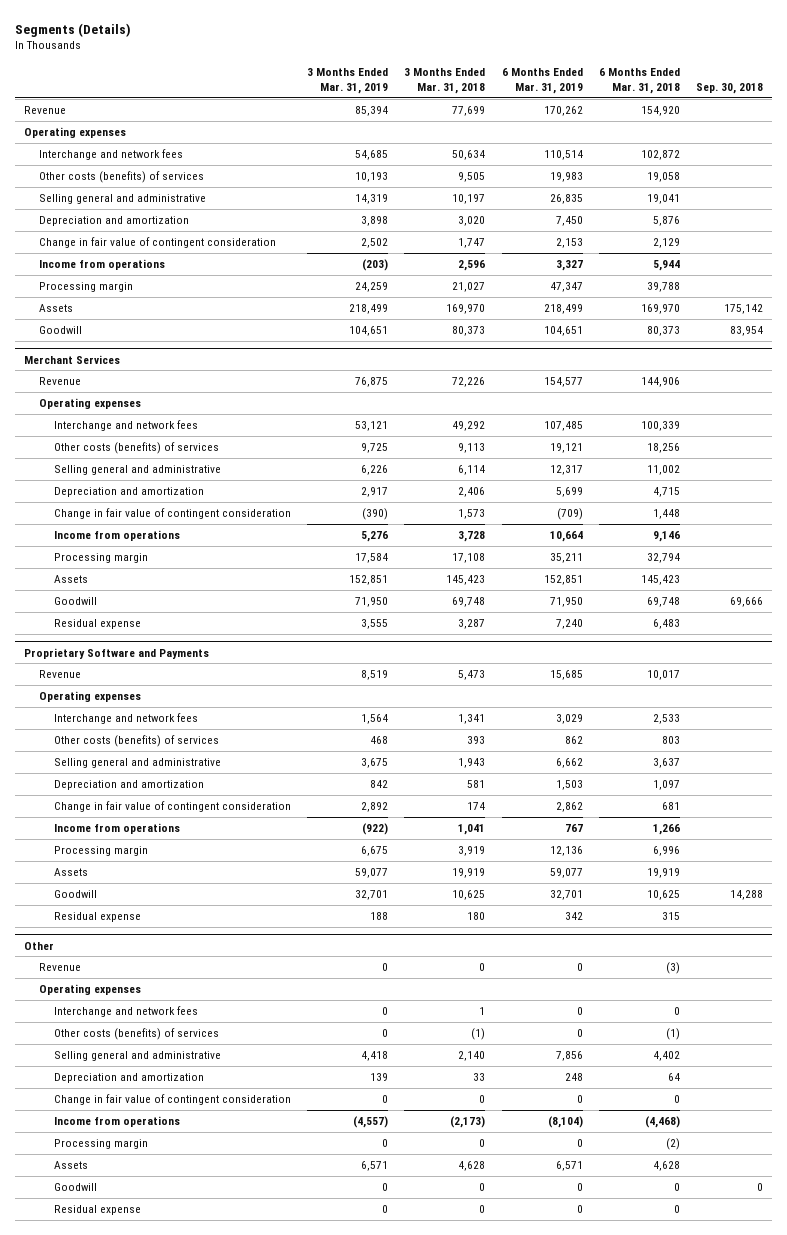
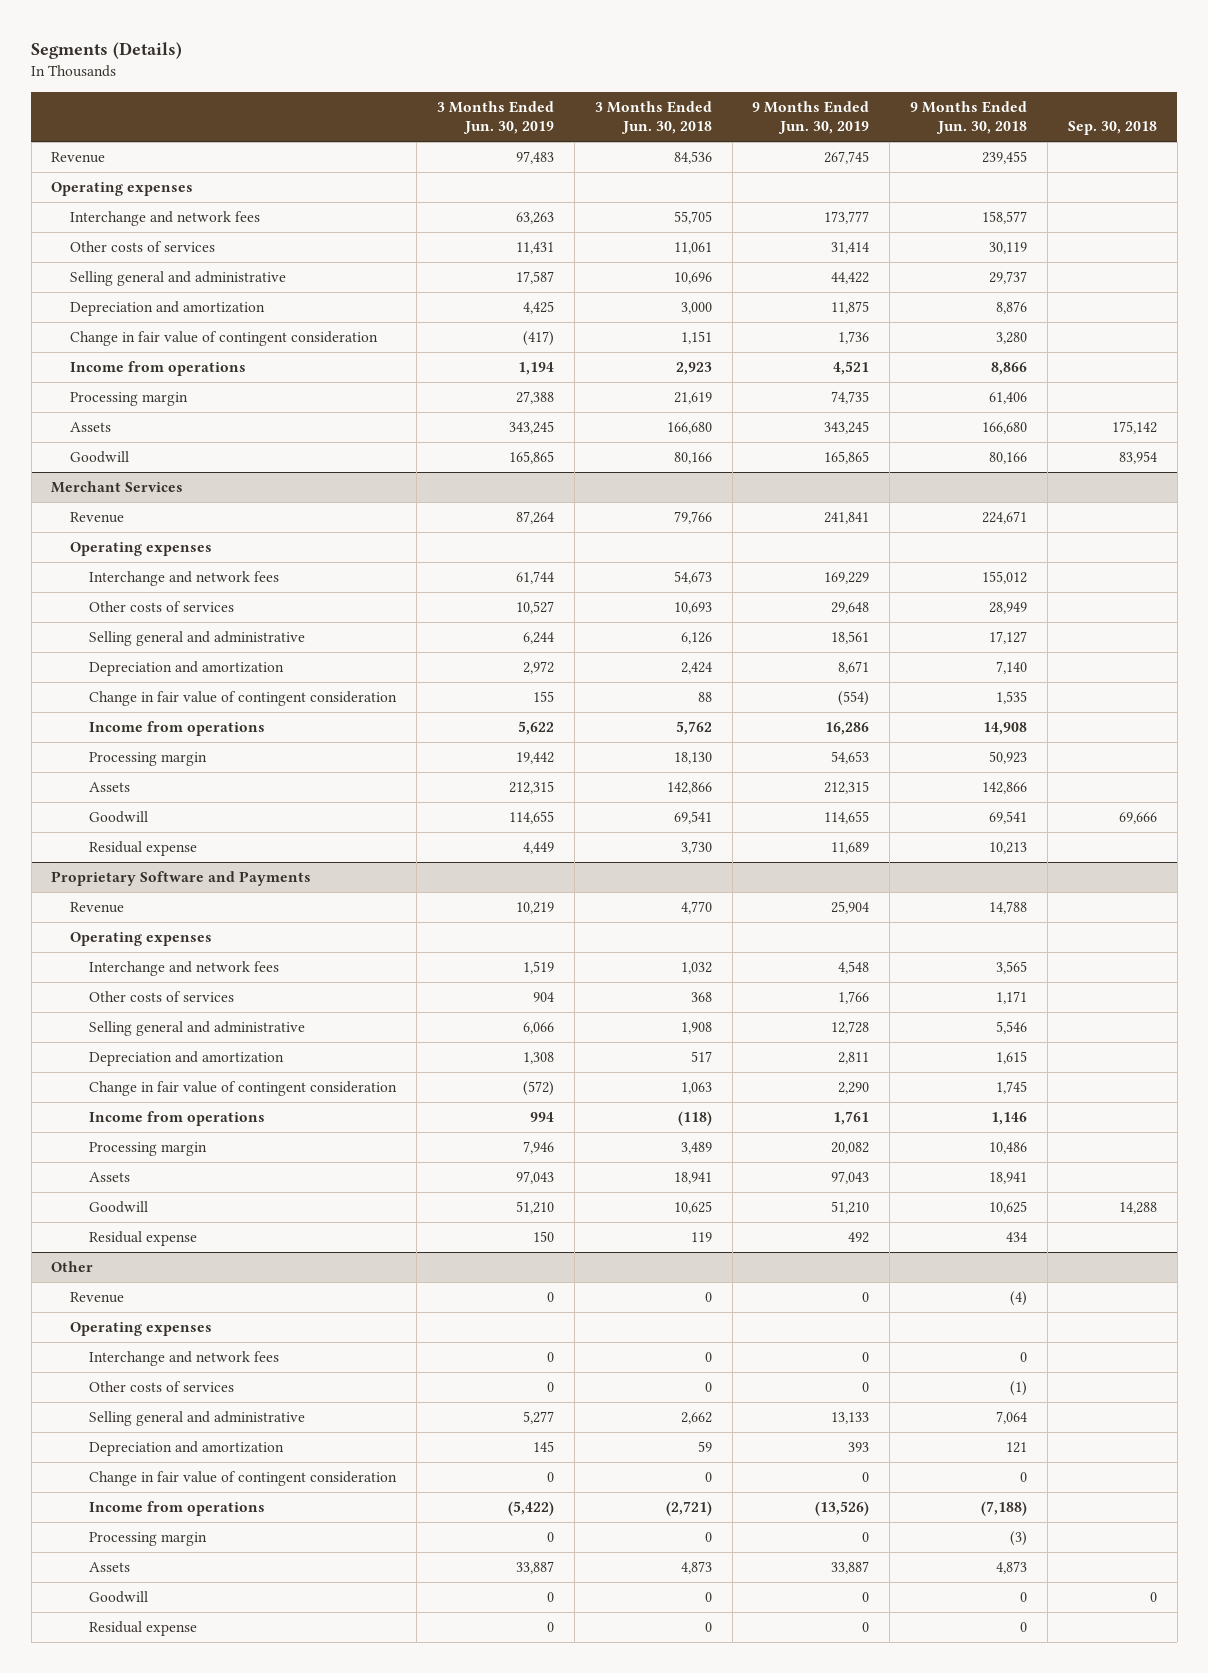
[307,68,389,94] 3 Months Ended Mar. 31, 2019 -> none
[404,68,486,94] 3 Months Ended Mar. 31, 2018 -> none
[501,68,583,94] 6 Months Ended Mar. 31, 2019 -> none
[599,68,681,94] 6 Months Ended Mar. 31, 2018 -> none
none -> [436,101,554,135] 3 Months Ended Jun. 30, 2019
none -> [594,101,712,135] 3 Months Ended Jun. 30, 2018
none -> [752,101,870,135] 9 Months Ended Jun. 30, 2019
none -> [910,101,1028,135] 9 Months Ended Jun. 30, 2018
[38,171,204,184] Other costs (benefits) of services -> [70,241,216,253] Other costs of services
[53,442,219,455] Other costs (benefits) of services -> [89,601,235,613] Other costs of services
[53,735,219,748] Other costs (benefits) of services -> [89,991,235,1003] Other costs of services
[53,1028,219,1041] Other costs (benefits) of services -> [89,1381,235,1393] Other costs of services

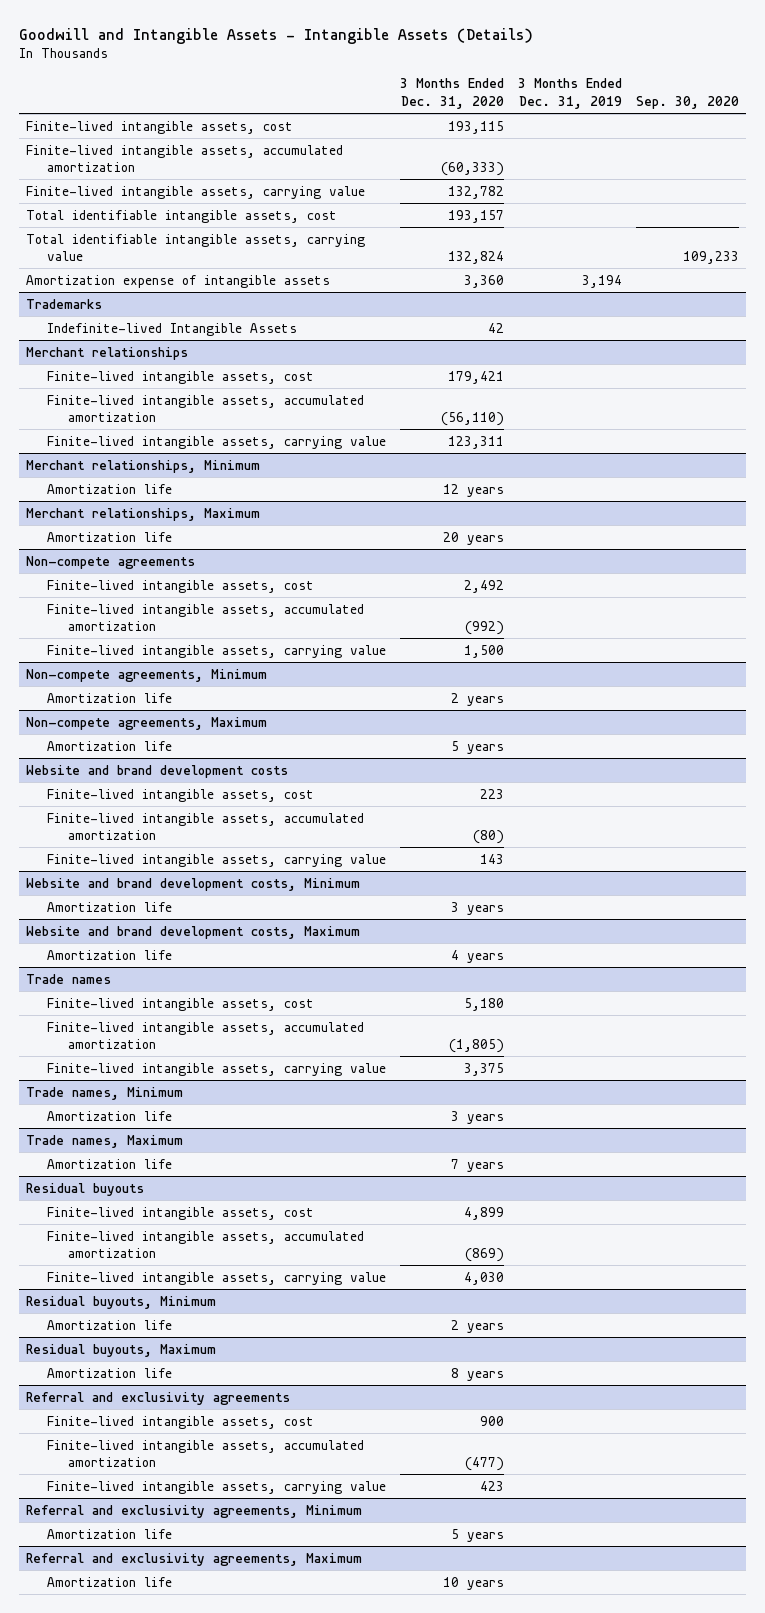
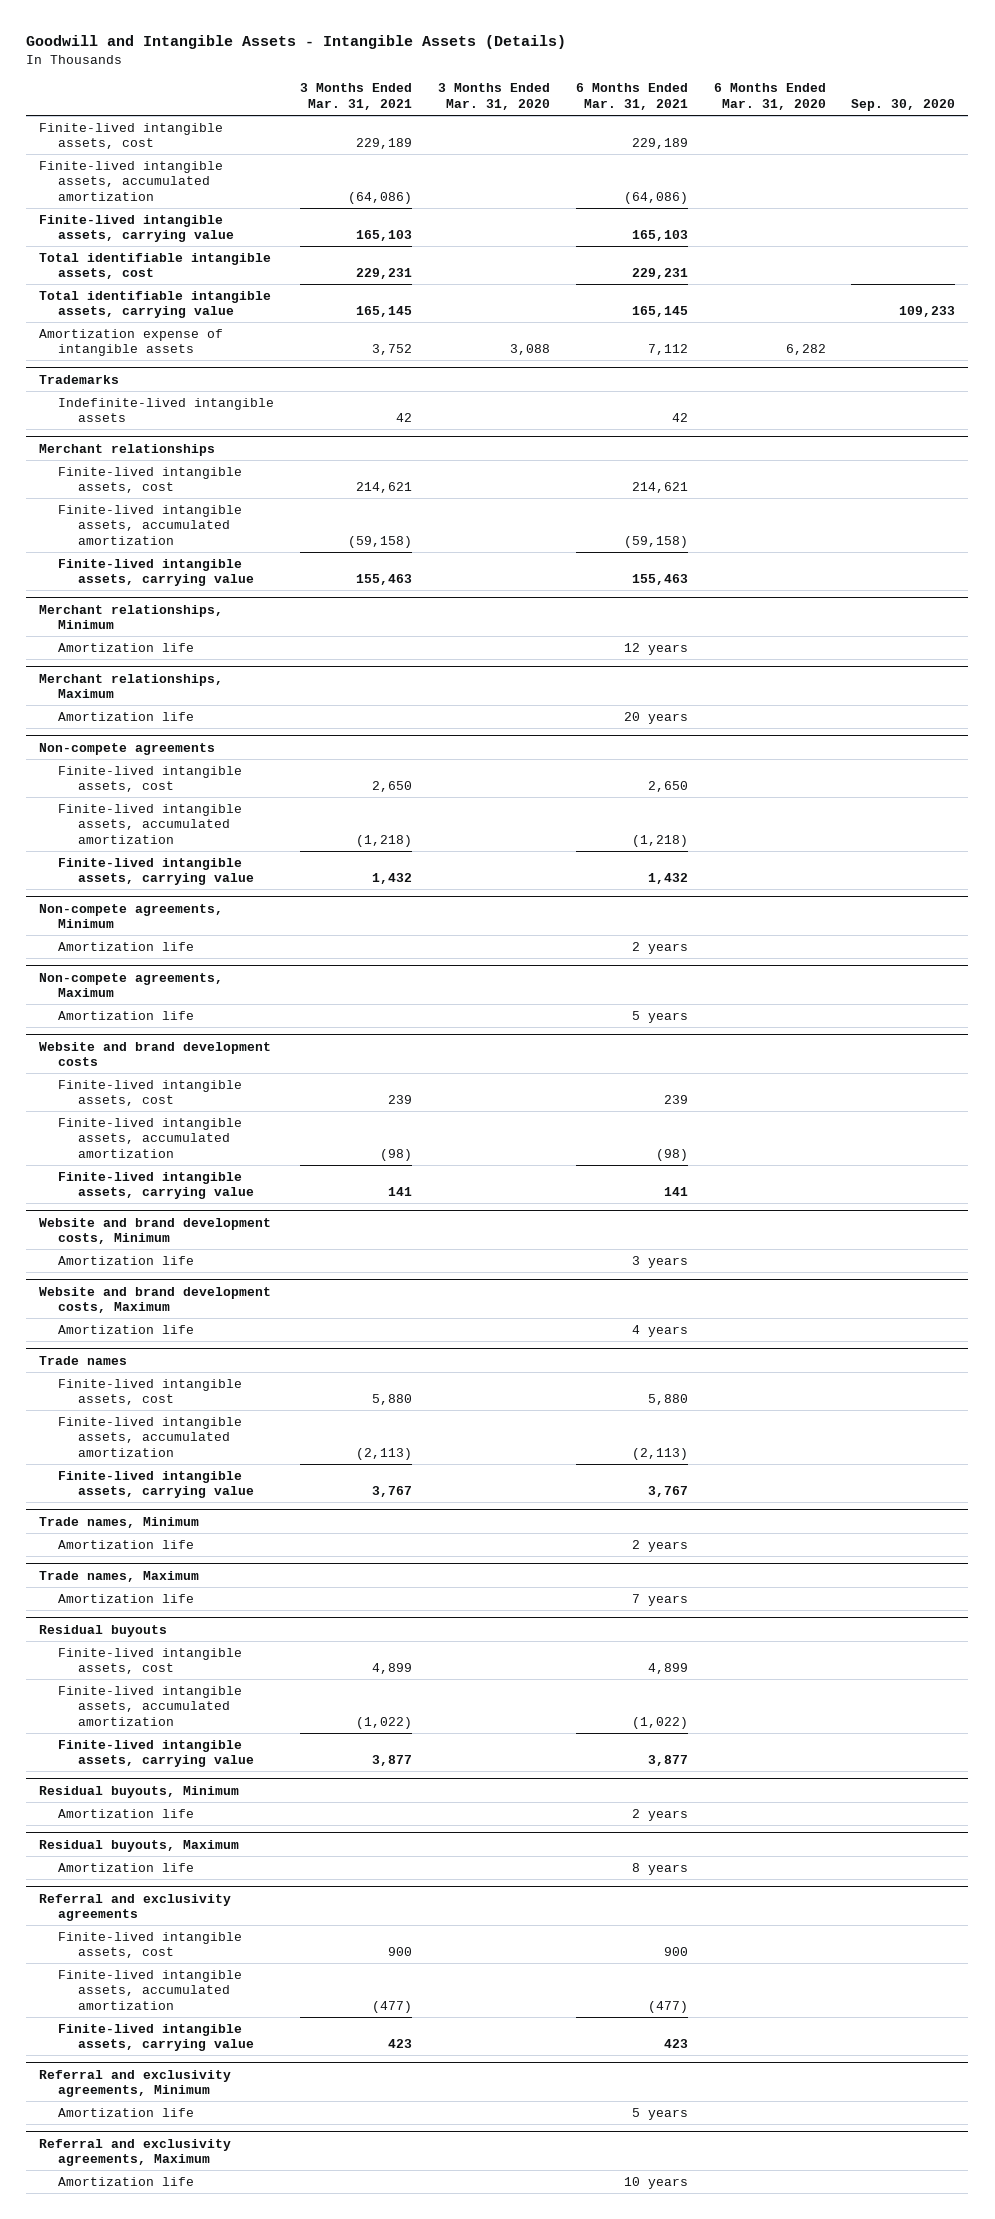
[399,78,504,110] 3 Months Ended Dec. 31, 2020 -> none
[517,78,622,110] 3 Months Ended Dec. 31, 2019 -> none
none -> [300,83,413,111] 3 Months Ended Mar. 31, 2021
none -> [438,83,551,111] 3 Months Ended Mar. 31, 2020
none -> [575,83,688,111] 6 Months Ended Mar. 31, 2021
none -> [713,83,826,111] 6 Months Ended Mar. 31, 2020
[46,322,297,336] Indefinite-lived Intangible Assets -> [58,397,275,423] Indefinite-lived intangible assets

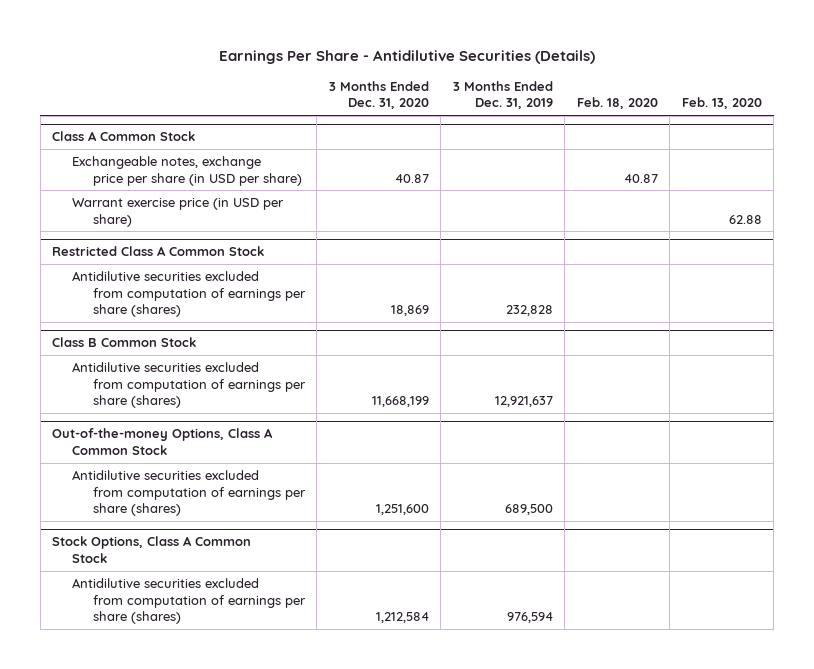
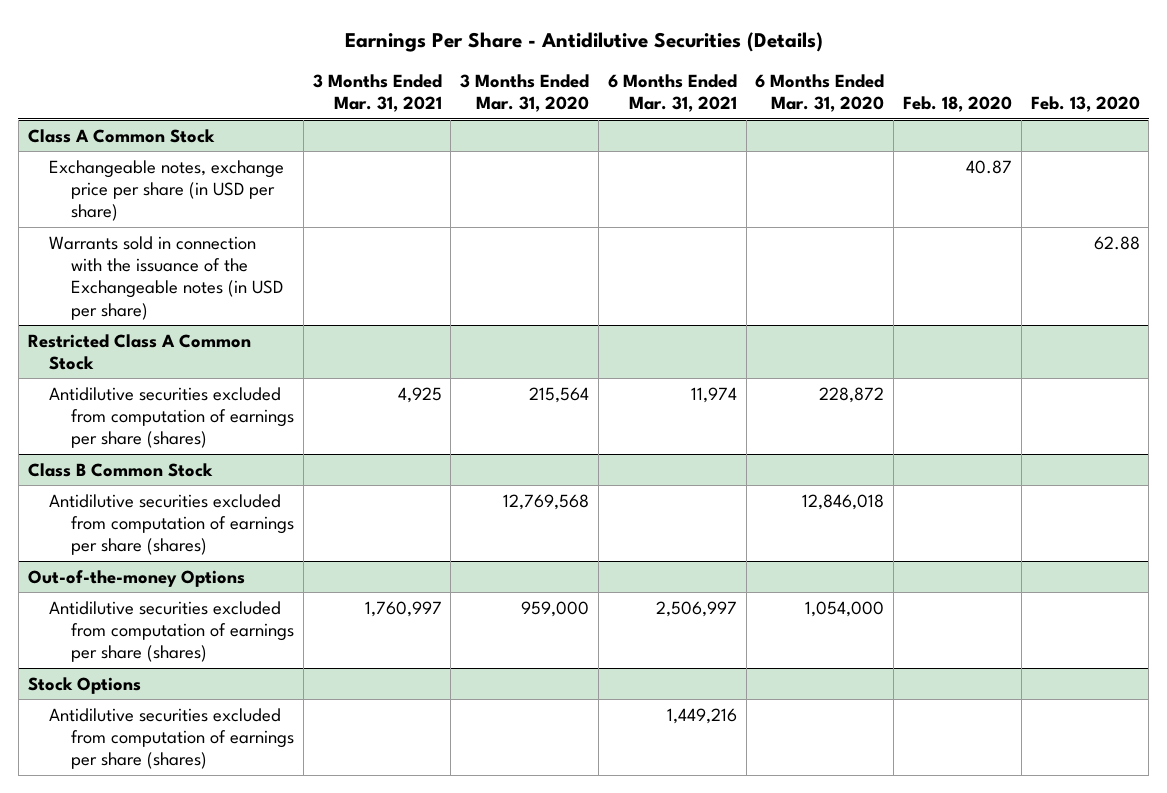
[328,80,429,110] 3 Months Ended Dec. 31, 2020 -> none
[452,80,553,110] 3 Months Ended Dec. 31, 2019 -> none
none -> [312,73,442,113] 3 Months Ended Mar. 31, 2021
none -> [460,73,590,113] 3 Months Ended Mar. 31, 2020
none -> [607,73,737,113] 6 Months Ended Mar. 31, 2021
none -> [755,73,885,113] 6 Months Ended Mar. 31, 2020
[72,198,285,227] Warrant exercise price (in USD per share) -> [49,235,283,320] Warrants sold in connection with the issuance of the Exchangeable notes (in USD per share)
[52,428,274,455] Out-of-the-money Options, Class A Common Stock -> [27,569,245,587] Out-of-the-money Options
[52,536,252,563] Stock Options, Class A Common Stock -> [27,676,141,694] Stock Options

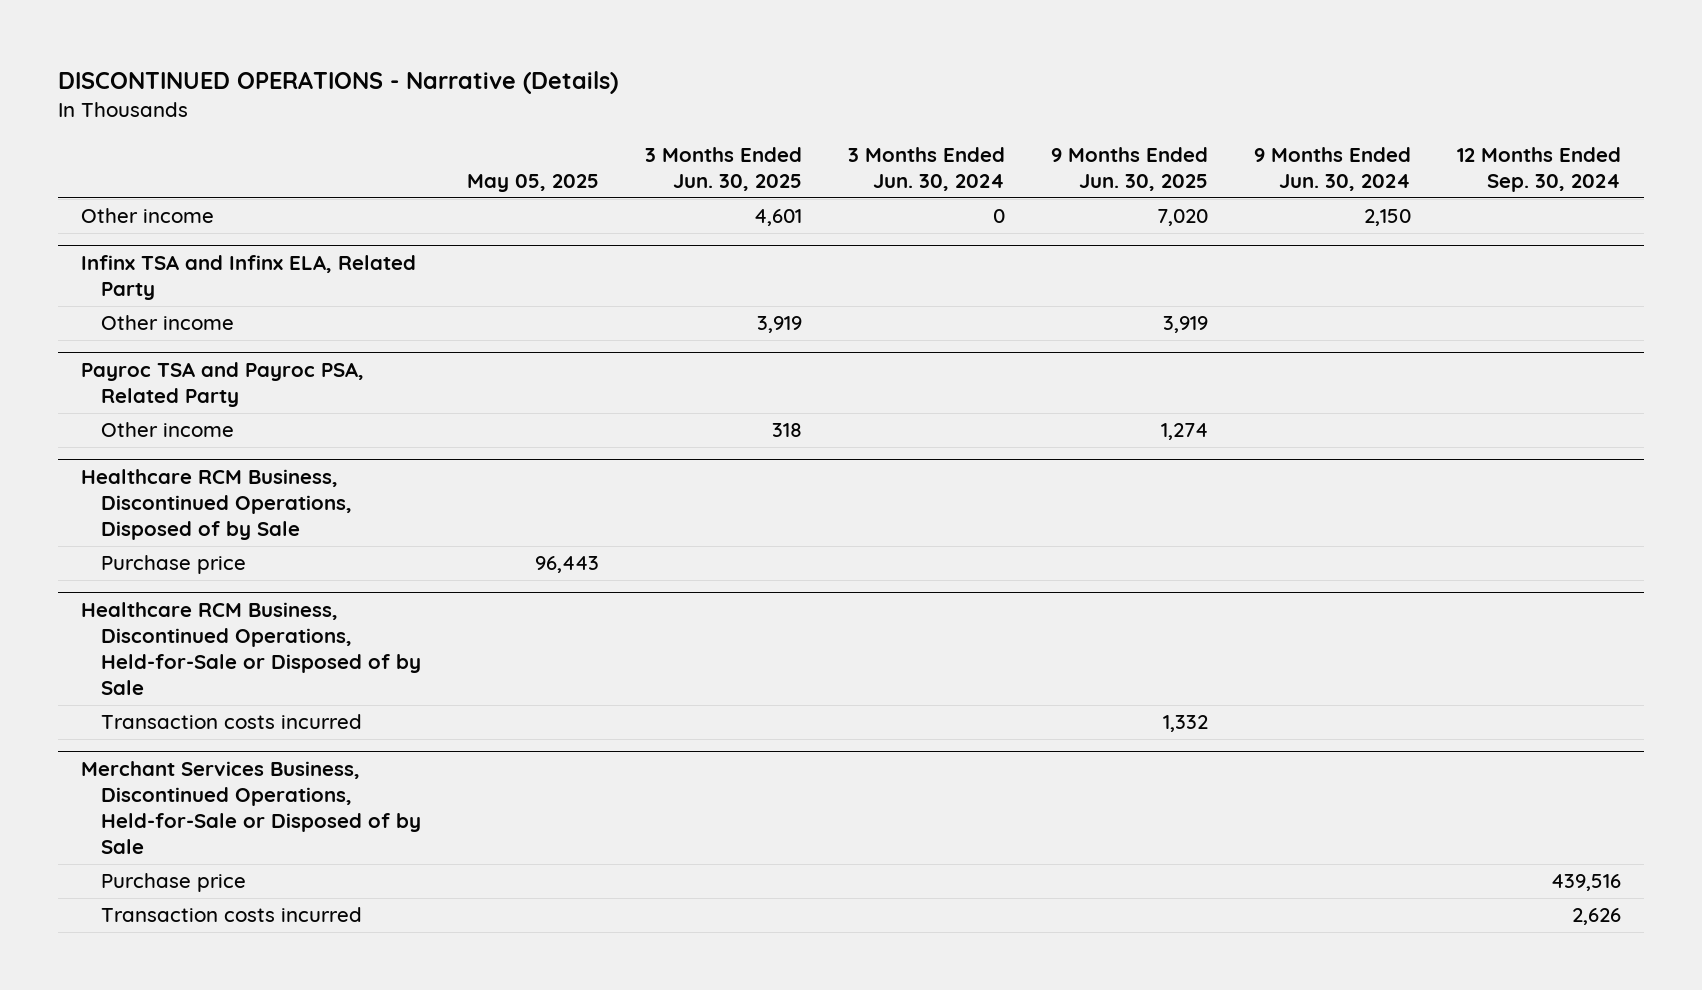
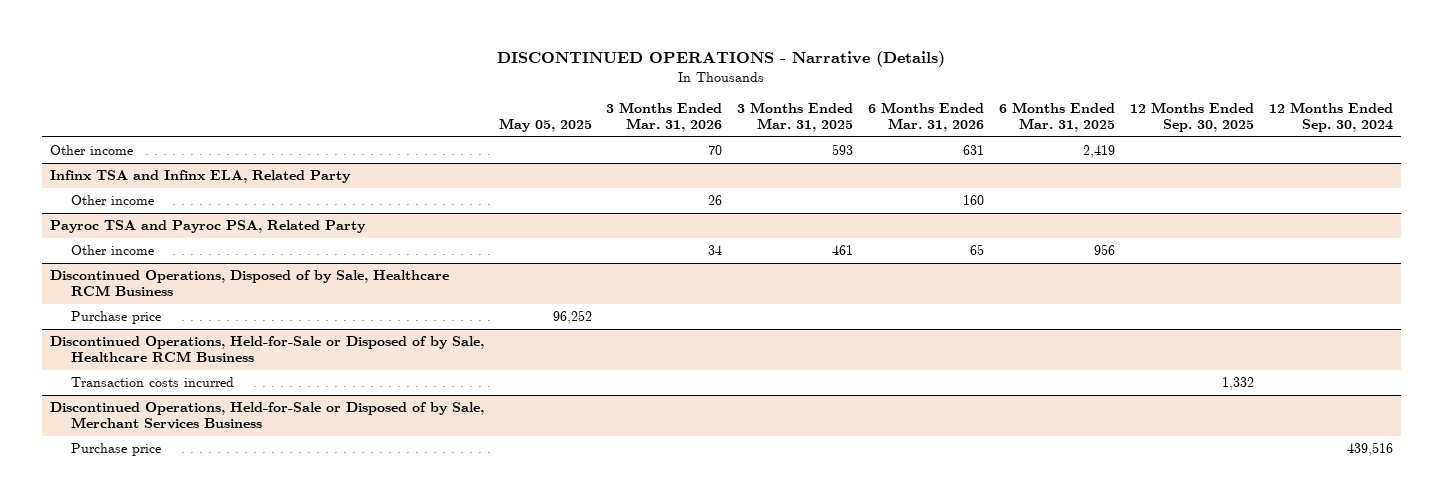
[645,146,803,191] 3 Months Ended Jun. 30, 2025 -> none
[848,146,1006,191] 3 Months Ended Jun. 30, 2024 -> none
[1051,146,1209,191] 9 Months Ended Jun. 30, 2025 -> none
[1254,146,1412,191] 9 Months Ended Jun. 30, 2024 -> none
none -> [606,101,723,132] 3 Months Ended Mar. 31, 2026
none -> [737,101,854,132] 3 Months Ended Mar. 31, 2025
none -> [868,101,985,132] 6 Months Ended Mar. 31, 2026
none -> [999,101,1116,132] 6 Months Ended Mar. 31, 2025
none -> [1130,101,1255,132] 12 Months Ended Sep. 30, 2025
[80,469,353,541] Healthcare RCM Business, Discontinued Operations, Disposed of by Sale -> [49,270,449,297] Discontinued Operations, Disposed of by Sale, Healthcare RCM Business
[535,556,600,574] 96,443 -> [552,310,592,325] 96,252
[80,602,422,695] Healthcare RCM Business, Discontinued Operations, Held-for-Sale or Disposed of by Sale -> [49,336,484,363] Discontinued Operations, Held-for-Sale or Disposed of by Sale, Healthcare RCM Business
[80,761,422,854] Merchant Services Business, Discontinued Operations, Held-for-Sale or Disposed of by Sale -> [49,402,484,430] Discontinued Operations, Held-for-Sale or Disposed of by Sale, Merchant Services Business
[101,907,363,923] Transaction costs incurred -> none

